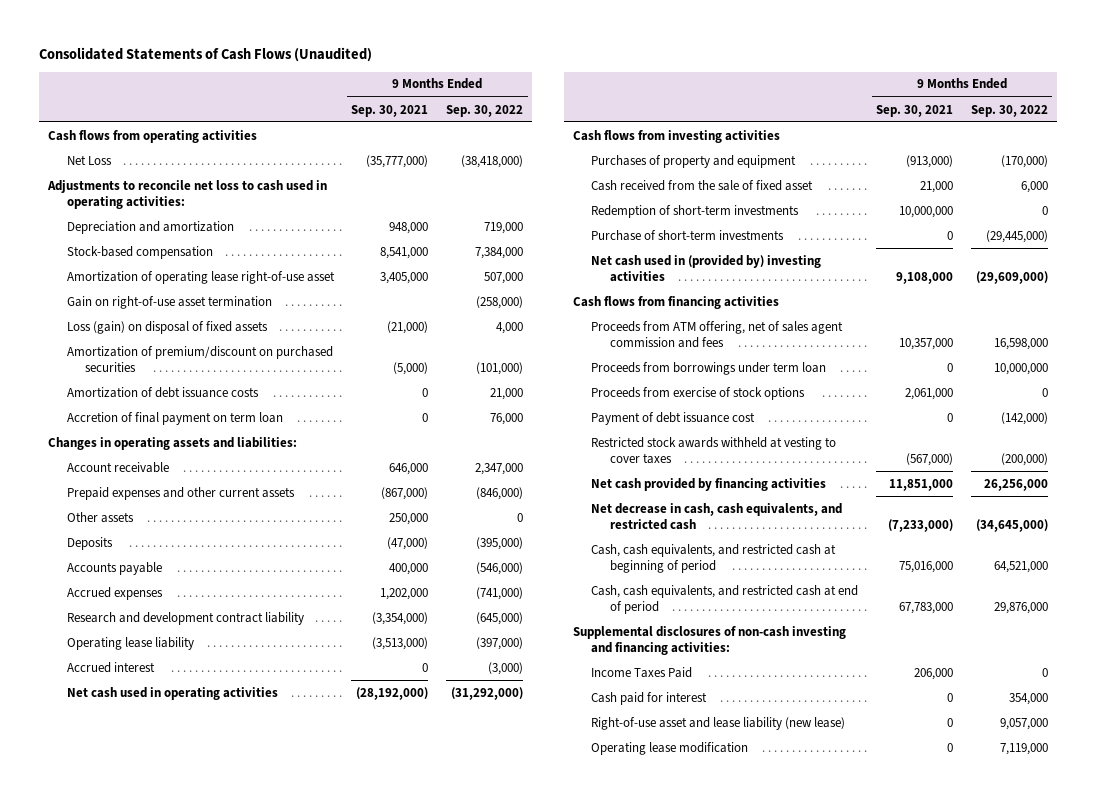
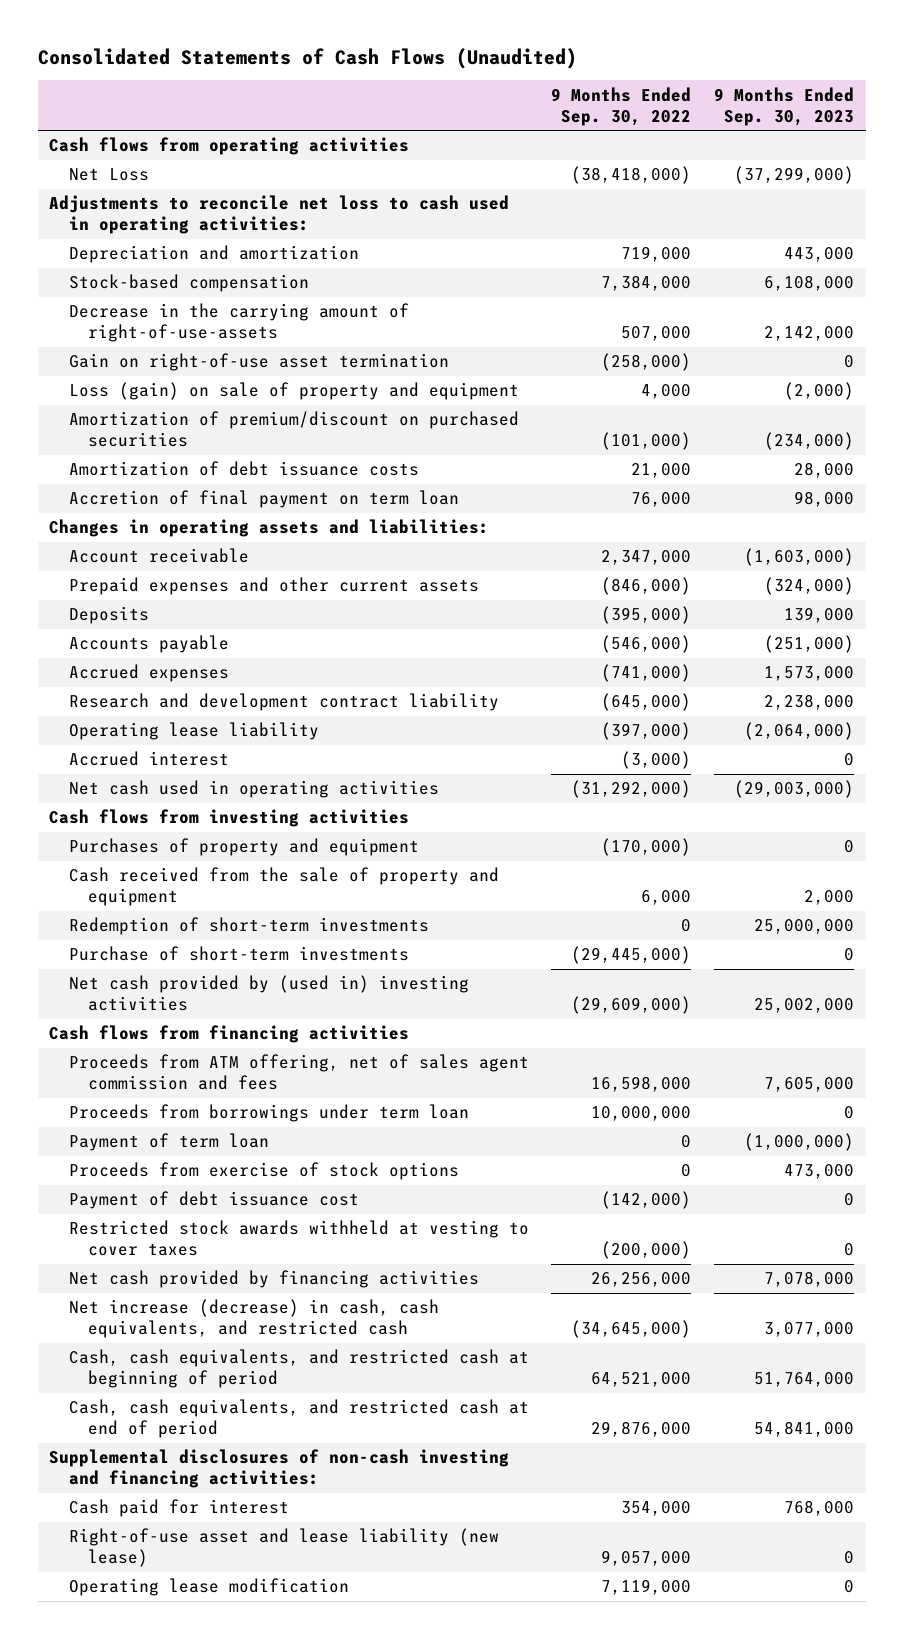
[351,104,429,117] Sep. 30, 2021 -> none
none -> [714,86,855,126] 9 Months Ended Sep. 30, 2023
[66,270,335,284] Amortization of operating lease right-of-use asset -> [68,303,409,343] Decrease in the carrying amount of right-of-use-assets
[66,320,268,334] Loss (gain) on disposal of fixed assets -> [68,382,519,401] Loss (gain) on sale of property and equipment
[66,511,134,523] Other assets -> none
[591,179,814,191] Cash received from the sale of fixed asset -> [68,867,499,907] Cash received from the sale of property and equipment
[591,254,822,282] Net cash used in (provided by) investing activities -> [68,975,469,1012] Net cash provided by (used in) investing activities
none -> [68,1133,269,1152] Payment of term loan
[591,502,843,530] Net decrease in cash, cash equivalents, and restricted cash -> [68,1299,439,1339] Net increase (decrease) in cash, cash equivalents, and restricted cash
[591,666,693,678] Income Taxes Paid -> none

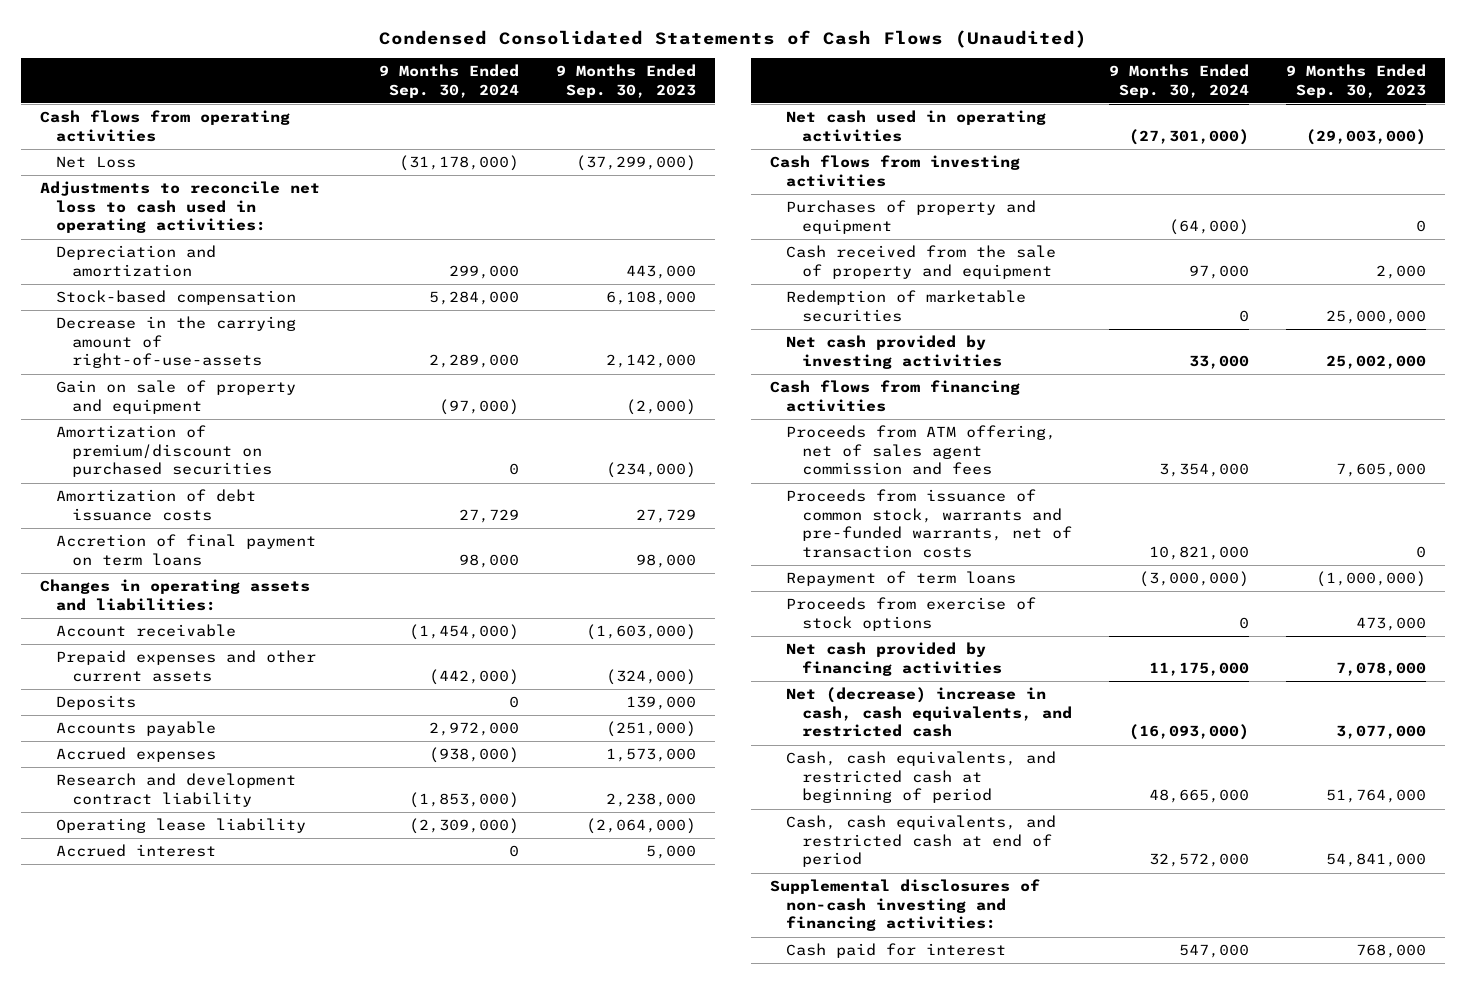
[37,47,577,69] Consolidated Statements of Cash Flows (Unaudited) -> [379,29,1088,48] Condensed Consolidated Statements of Cash Flows (Unaudited)
[551,86,692,126] 9 Months Ended Sep. 30, 2022 -> none
none -> [379,64,520,98] 9 Months Ended Sep. 30, 2024
[68,353,449,372] Gain on right-of-use asset termination -> none
[68,382,519,401] Loss (gain) on sale of property and equipment -> [56,380,297,414] Gain on sale of property and equipment
[794,462,855,479] 28,000 -> [636,508,697,523] 27,729
[68,490,459,509] Accretion of final payment on term loan -> [56,534,317,566] Accretion of final payment on term loans
[844,753,855,767] 0 -> [646,845,697,860] 5,000
[68,946,409,962] Purchase of short-term investments -> none
[68,917,429,936] Redemption of short-term investments -> [786,290,1027,322] Redemption of marketable securities
[68,975,469,1012] Net cash provided by (used in) investing activities -> [786,335,1003,369] Net cash provided by investing activities
[68,1104,469,1123] Proceeds from borrowings under term loan -> none
none -> [786,489,1073,559] Proceeds from issuance of common stock, warrants and pre-funded warrants, net of transaction costs
[68,1133,269,1152] Payment of term loan -> [786,571,1017,587] Repayment of term loans
[68,1191,359,1210] Payment of debt issuance cost -> none
[68,1220,529,1257] Restricted stock awards withheld at vesting to cover taxes -> none
[68,1299,439,1339] Net increase (decrease) in cash, cash equivalents, and restricted cash -> [786,687,1073,738] Net (decrease) increase in cash, cash equivalents, and restricted cash
[68,1528,499,1568] Right-of-use asset and lease liability (new lease) -> none
[68,1578,349,1597] Operating lease modification -> none

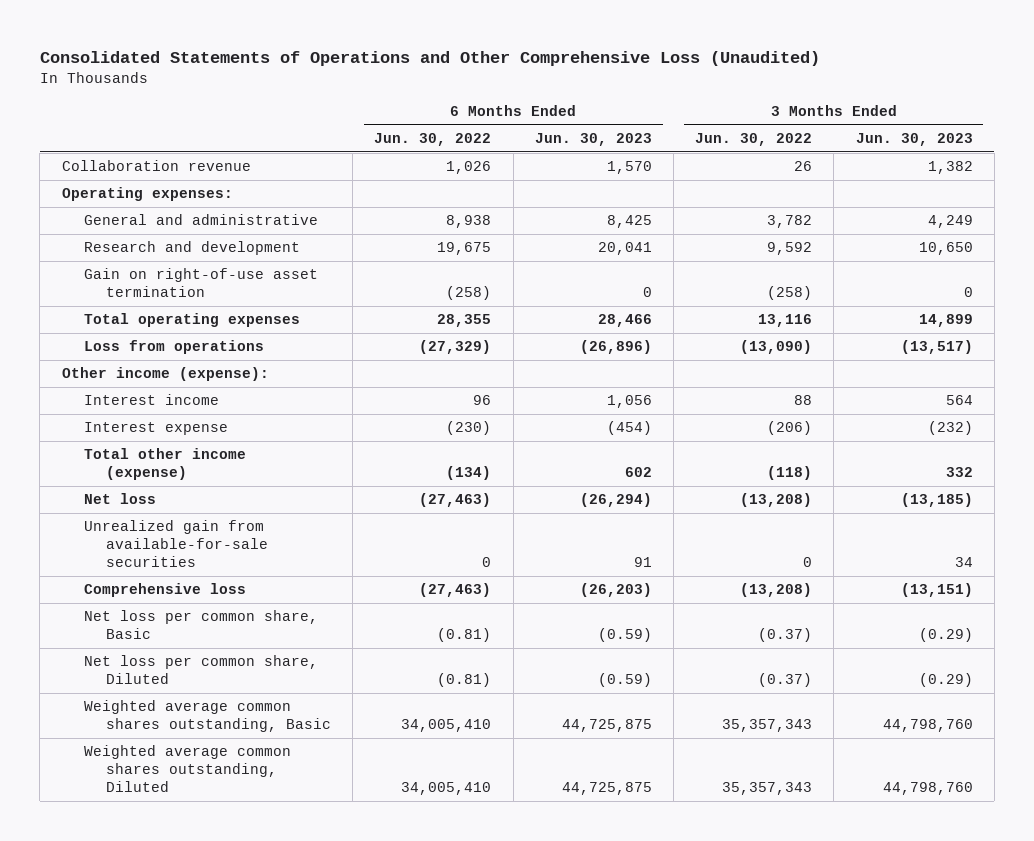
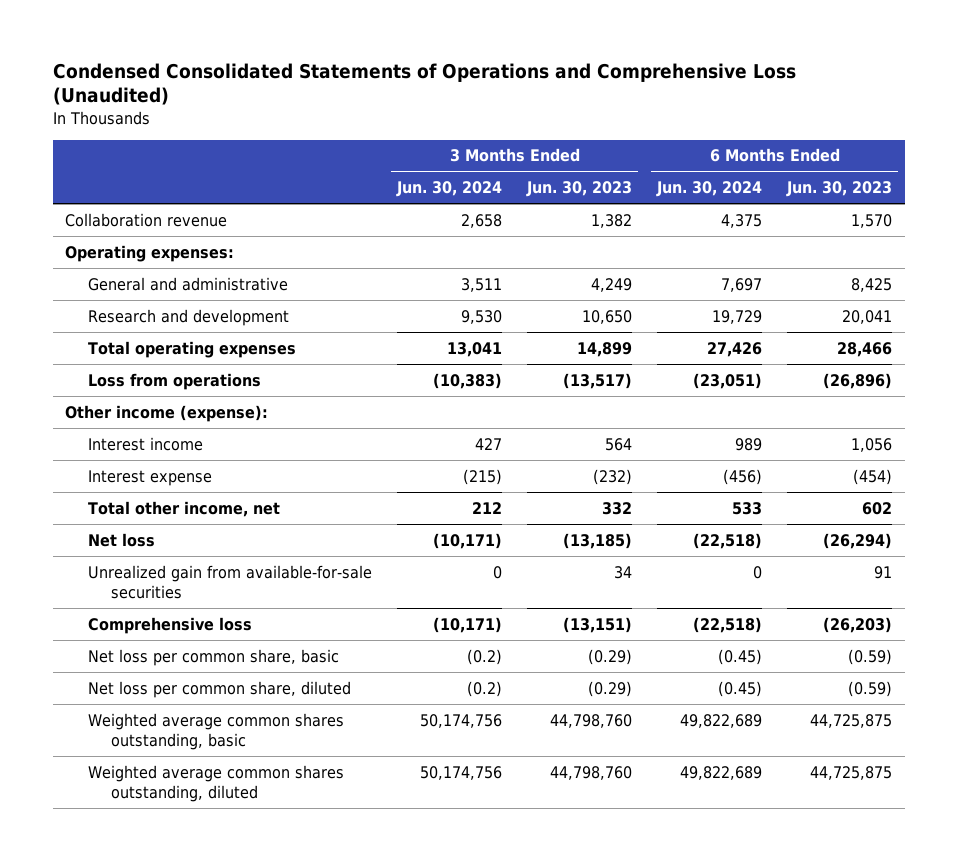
[39,50,820,66] Consolidated Statements of Operations and Other Comprehensive Loss (Unaudited) -> [52,62,796,106] Condensed Consolidated Statements of Operations and Comprehensive Loss (Unaudited)
[374,132,492,146] Jun. 30, 2022 -> none
[695,132,813,146] Jun. 30, 2022 -> none
none -> [396,181,503,198] Jun. 30, 2024
none -> [656,181,763,198] Jun. 30, 2024
[83,268,318,298] Gain on right-of-use asset termination -> none
[83,448,246,481] Total other income (expense) -> [88,500,281,517] Total other income, net
[83,610,318,640] Net loss per common share, Basic -> [88,648,340,666] Net loss per common share, basic
[83,655,318,685] Net loss per common share, Diluted -> [88,680,352,698] Net loss per common share, diluted
[83,700,331,733] Weighted average common shares outstanding, Basic -> [88,712,345,750] Weighted average common shares outstanding, basic
[83,745,291,792] Weighted average common shares outstanding, Diluted -> [88,764,345,802] Weighted average common shares outstanding, diluted

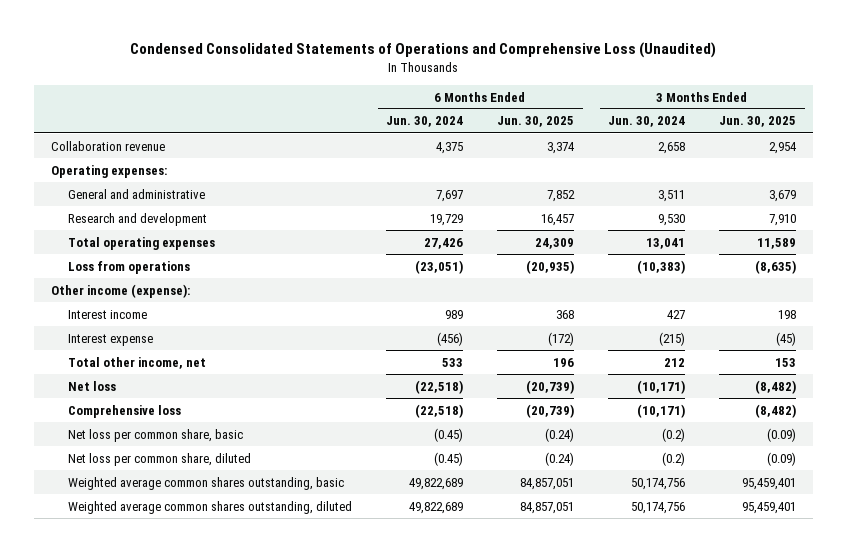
[526,181,633,198] Jun. 30, 2023 -> none
[786,181,893,198] Jun. 30, 2023 -> none
none -> [497,116,575,128] Jun. 30, 2025
none -> [719,116,797,128] Jun. 30, 2025
[88,564,373,599] Unrealized gain from available-for-sale securities -> none

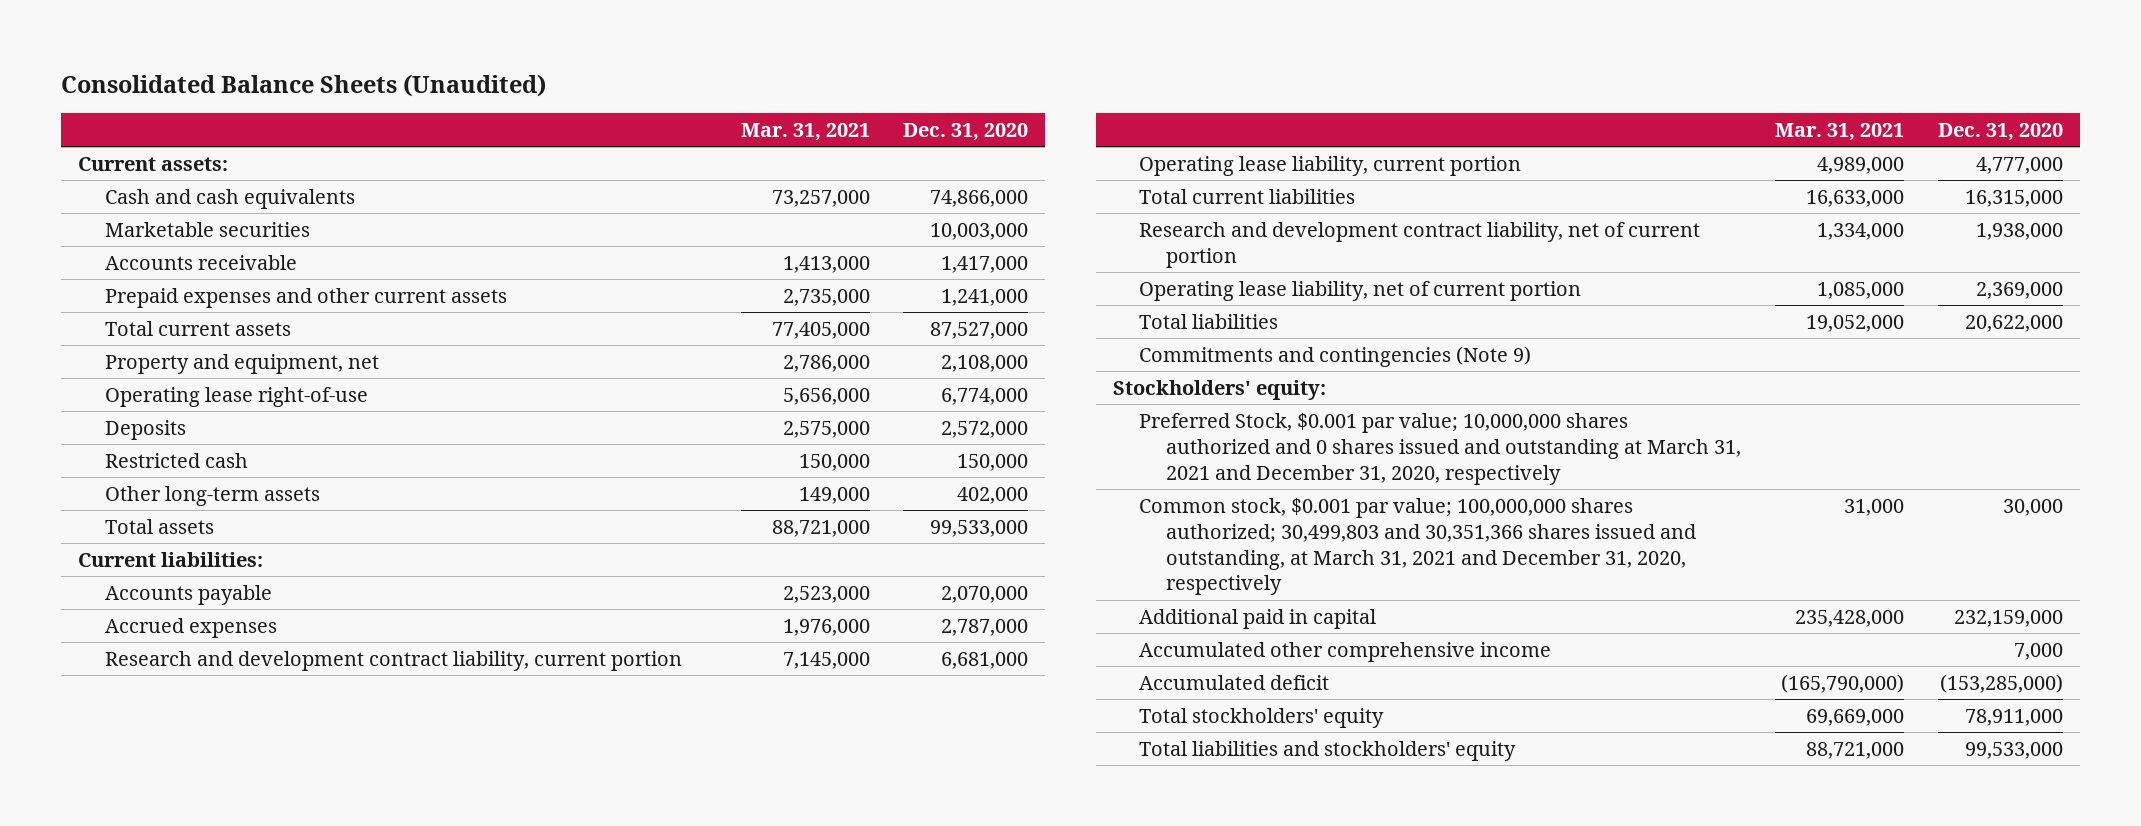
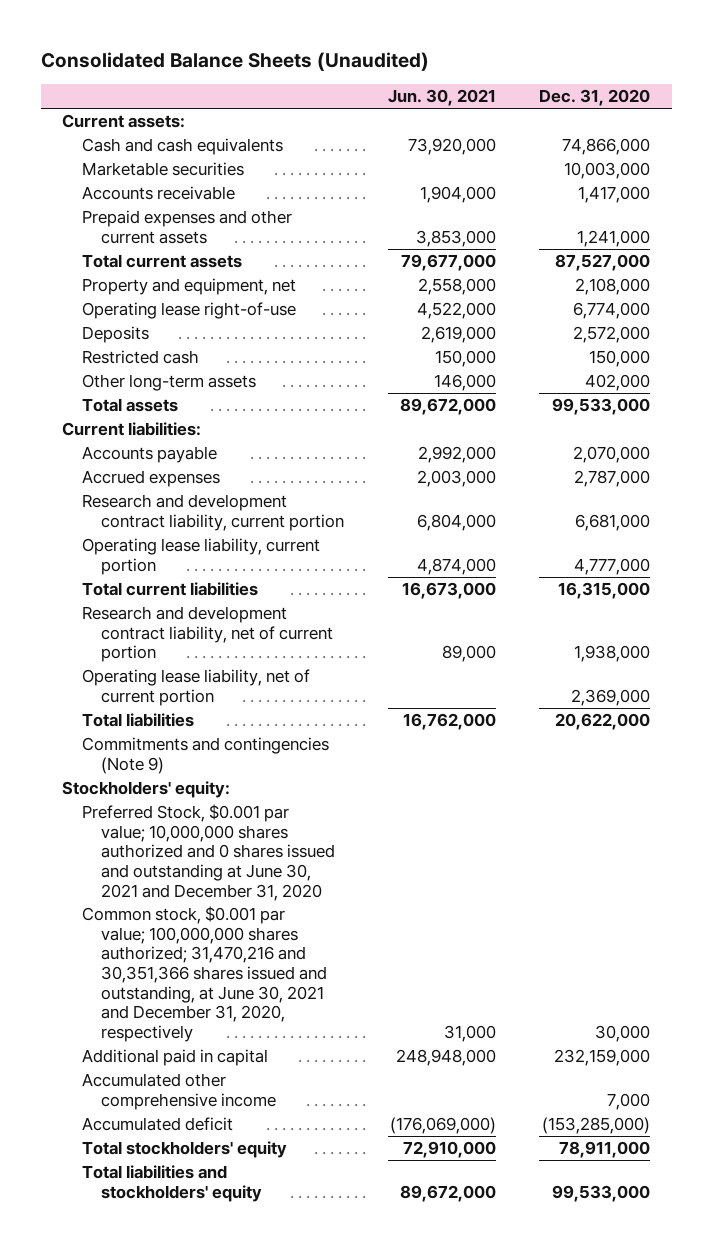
[740,122,870,141] Mar. 31, 2021 -> none
none -> [387,89,496,107] Jun. 30, 2021
[1139,412,1742,485] Preferred Stock, $0.001 par value; 10,000,000 shares authorized and 0 shares issued and outstanding at March 31, 2021 and December 31, 2020, respectively -> [81,804,336,901] Preferred Stock, $0.001 par value; 10,000,000 shares authorized and 0 shares issued and outstanding at June 30, 2021 and December 31, 2020
[1139,497,1697,596] Common stock, $0.001 par value; 100,000,000 shares authorized; 30,499,803 and 30,351,366 shares issued and outstanding, at March 31, 2021 and December 31, 2020, respectively -> [81,906,328,1042] Common stock, $0.001 par value; 100,000,000 shares authorized; 31,470,216 and 30,351,366 shares issued and outstanding, at June 30, 2021 and December 31, 2020, respectively

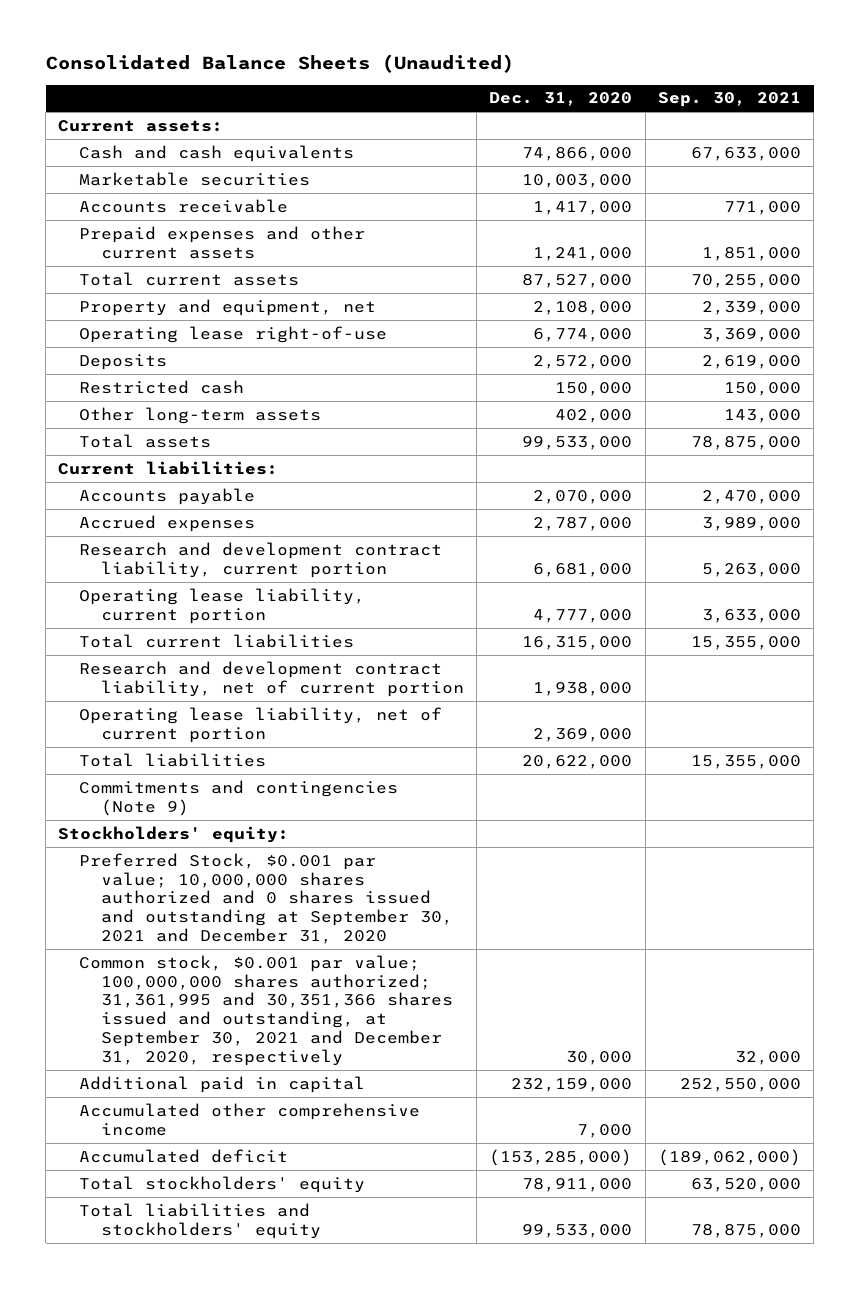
[387,89,496,107] Jun. 30, 2021 -> none
none -> [657,92,801,108] Sep. 30, 2021
[81,804,336,901] Preferred Stock, $0.001 par value; 10,000,000 shares authorized and 0 shares issued and outstanding at June 30, 2021 and December 31, 2020 -> [79,852,453,945] Preferred Stock, $0.001 par value; 10,000,000 shares authorized and 0 shares issued and outstanding at September 30, 2021 and December 31, 2020
[81,906,328,1042] Common stock, $0.001 par value; 100,000,000 shares authorized; 31,470,216 and 30,351,366 shares issued and outstanding, at June 30, 2021 and December 31, 2020, respectively -> [79,954,453,1067] Common stock, $0.001 par value; 100,000,000 shares authorized; 31,361,995 and 30,351,366 shares issued and outstanding, at September 30, 2021 and December 31, 2020, respectively

